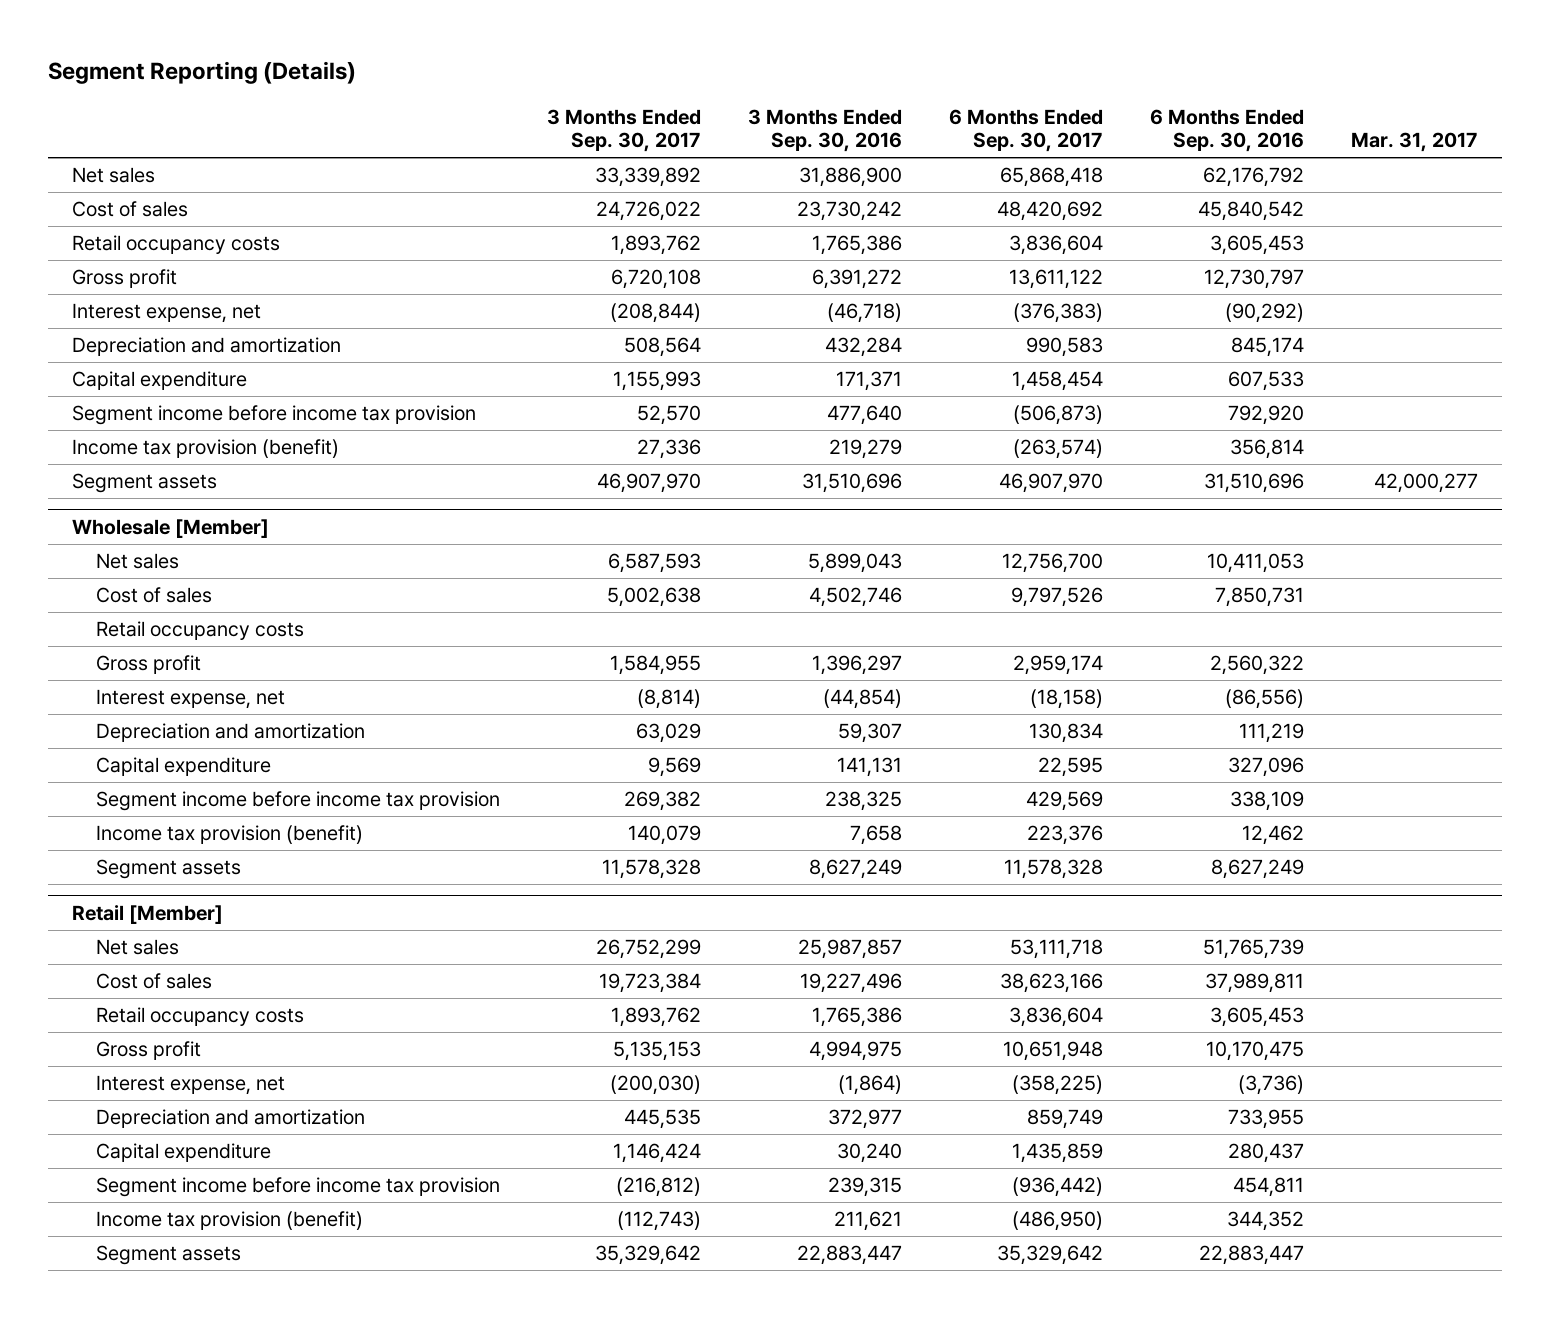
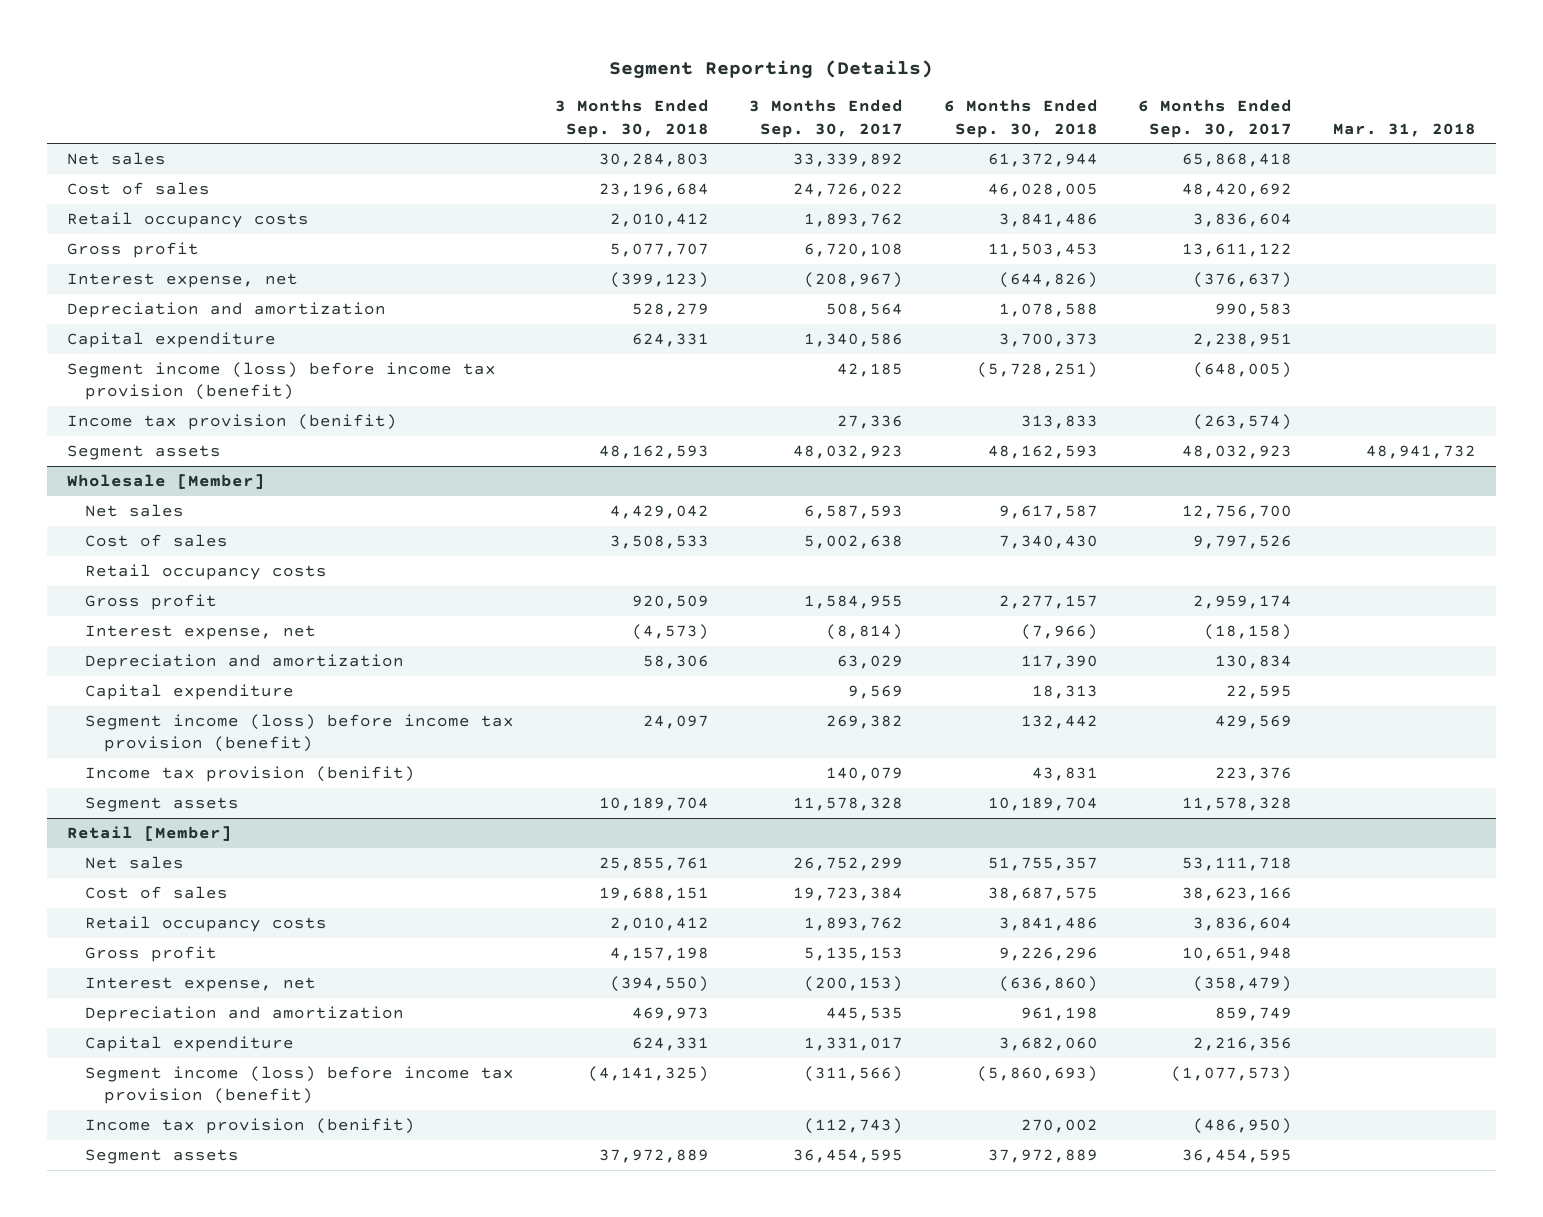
[747,108,902,153] 3 Months Ended Sep. 30, 2016 -> none
[1149,108,1304,153] 6 Months Ended Sep. 30, 2016 -> none
[1351,132,1479,153] Mar. 31, 2017 -> none
none -> [554,99,709,138] 3 Months Ended Sep. 30, 2018
none -> [943,99,1098,138] 6 Months Ended Sep. 30, 2018
none -> [1332,122,1476,137] Mar. 31, 2018
[609,303,701,324] (208,844) -> [804,272,904,289] (208,967)
[1012,303,1103,324] (376,383) -> [1193,272,1293,289] (376,637)
[612,371,701,392] 1,155,993 -> [804,333,904,348] 1,340,586
[1011,371,1103,392] 1,458,454 -> [1193,333,1293,348] 2,238,951
[71,405,476,426] Segment income before income tax provision -> [67,362,497,401] Segment income (loss) before income tax provision (benefit)
[636,405,701,426] 52,570 -> [837,363,904,378] 42,185
[1012,405,1103,426] (506,873) -> [1193,362,1293,379] (648,005)
[71,439,339,459] Income tax provision (benefit) -> [67,414,398,431] Income tax provision (benifit)
[596,473,701,494] 46,907,970 -> [793,445,904,460] 48,032,923
[998,473,1103,494] 46,907,970 -> [1182,445,1293,460] 48,032,923
[95,791,500,812] Segment income before income tax provision -> [85,714,515,753] Segment income (loss) before income tax provision (benefit)
[95,825,363,845] Income tax provision (benefit) -> [85,766,416,783] Income tax provision (benifit)
[609,1075,701,1096] (200,030) -> [804,976,904,993] (200,153)
[1011,1075,1103,1096] (358,225) -> [1193,976,1293,993] (358,479)
[612,1143,701,1164] 1,146,424 -> [804,1037,904,1052] 1,331,017
[1011,1143,1103,1164] 1,435,859 -> [1193,1037,1293,1052] 2,216,356
[95,1177,500,1198] Segment income before income tax provision -> [85,1066,515,1105] Segment income (loss) before income tax provision (benefit)
[615,1177,701,1198] (216,812) -> [804,1066,904,1083] (311,566)
[1011,1177,1103,1198] (936,442) -> [1171,1066,1293,1083] (1,077,573)
[95,1211,363,1231] Income tax provision (benefit) -> [85,1118,416,1135] Income tax provision (benifit)
[594,1245,701,1266] 35,329,642 -> [793,1149,904,1164] 36,454,595
[996,1245,1103,1266] 35,329,642 -> [1182,1149,1293,1164] 36,454,595

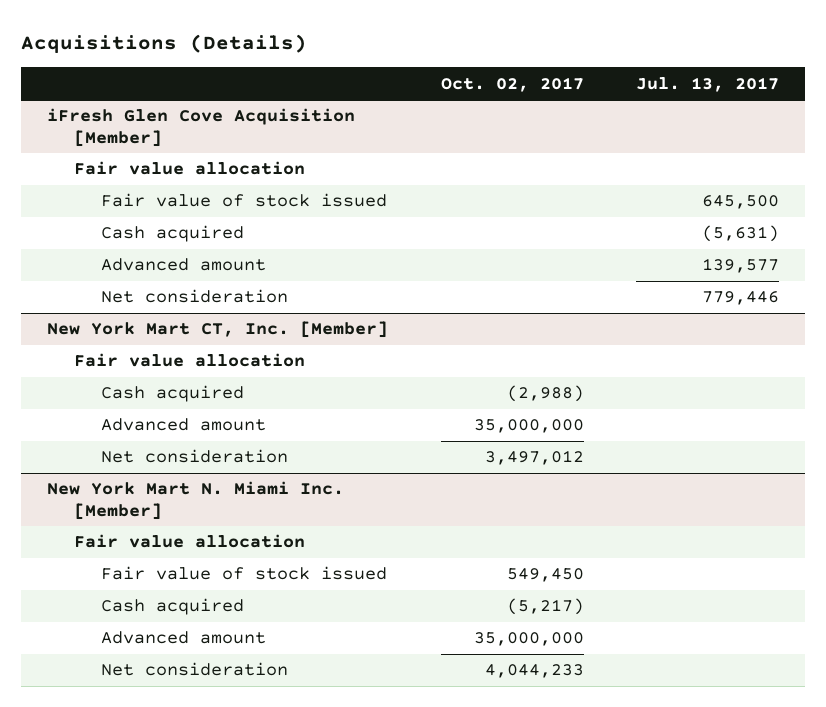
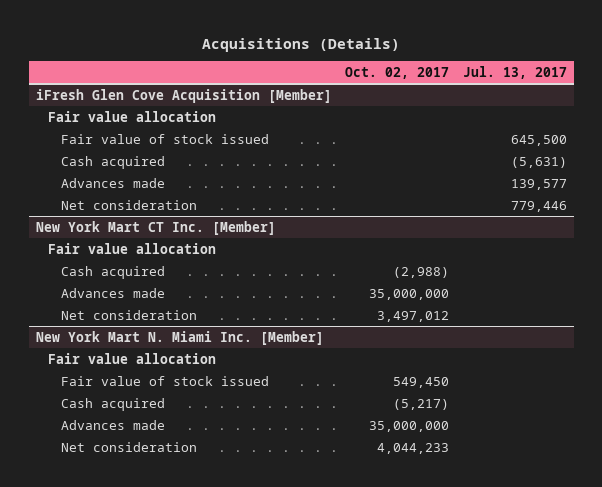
[101,258,267,272] Advanced amount -> [60,177,165,188] Advances made
[46,321,388,339] New York Mart CT, Inc. [Member] -> [35,220,276,235] New York Mart CT Inc. [Member]
[101,418,267,432] Advanced amount -> [60,287,165,298] Advances made
[101,631,267,645] Advanced amount -> [60,419,165,430] Advances made

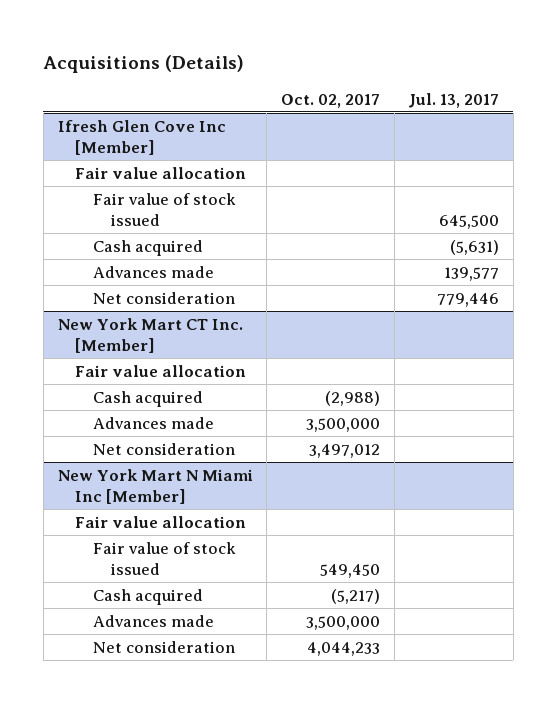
[35,88,332,103] iFresh Glen Cove Acquisition [Member] -> [57,119,226,155] Ifresh Glen Cove Inc [Member]
[369,288,450,300] 35,000,000 -> [305,417,380,432] 3,500,000
[35,330,324,345] New York Mart N. Miami Inc. [Member] -> [57,468,253,504] New York Mart N Miami Inc [Member]
[369,420,450,432] 35,000,000 -> [305,615,380,630] 3,500,000

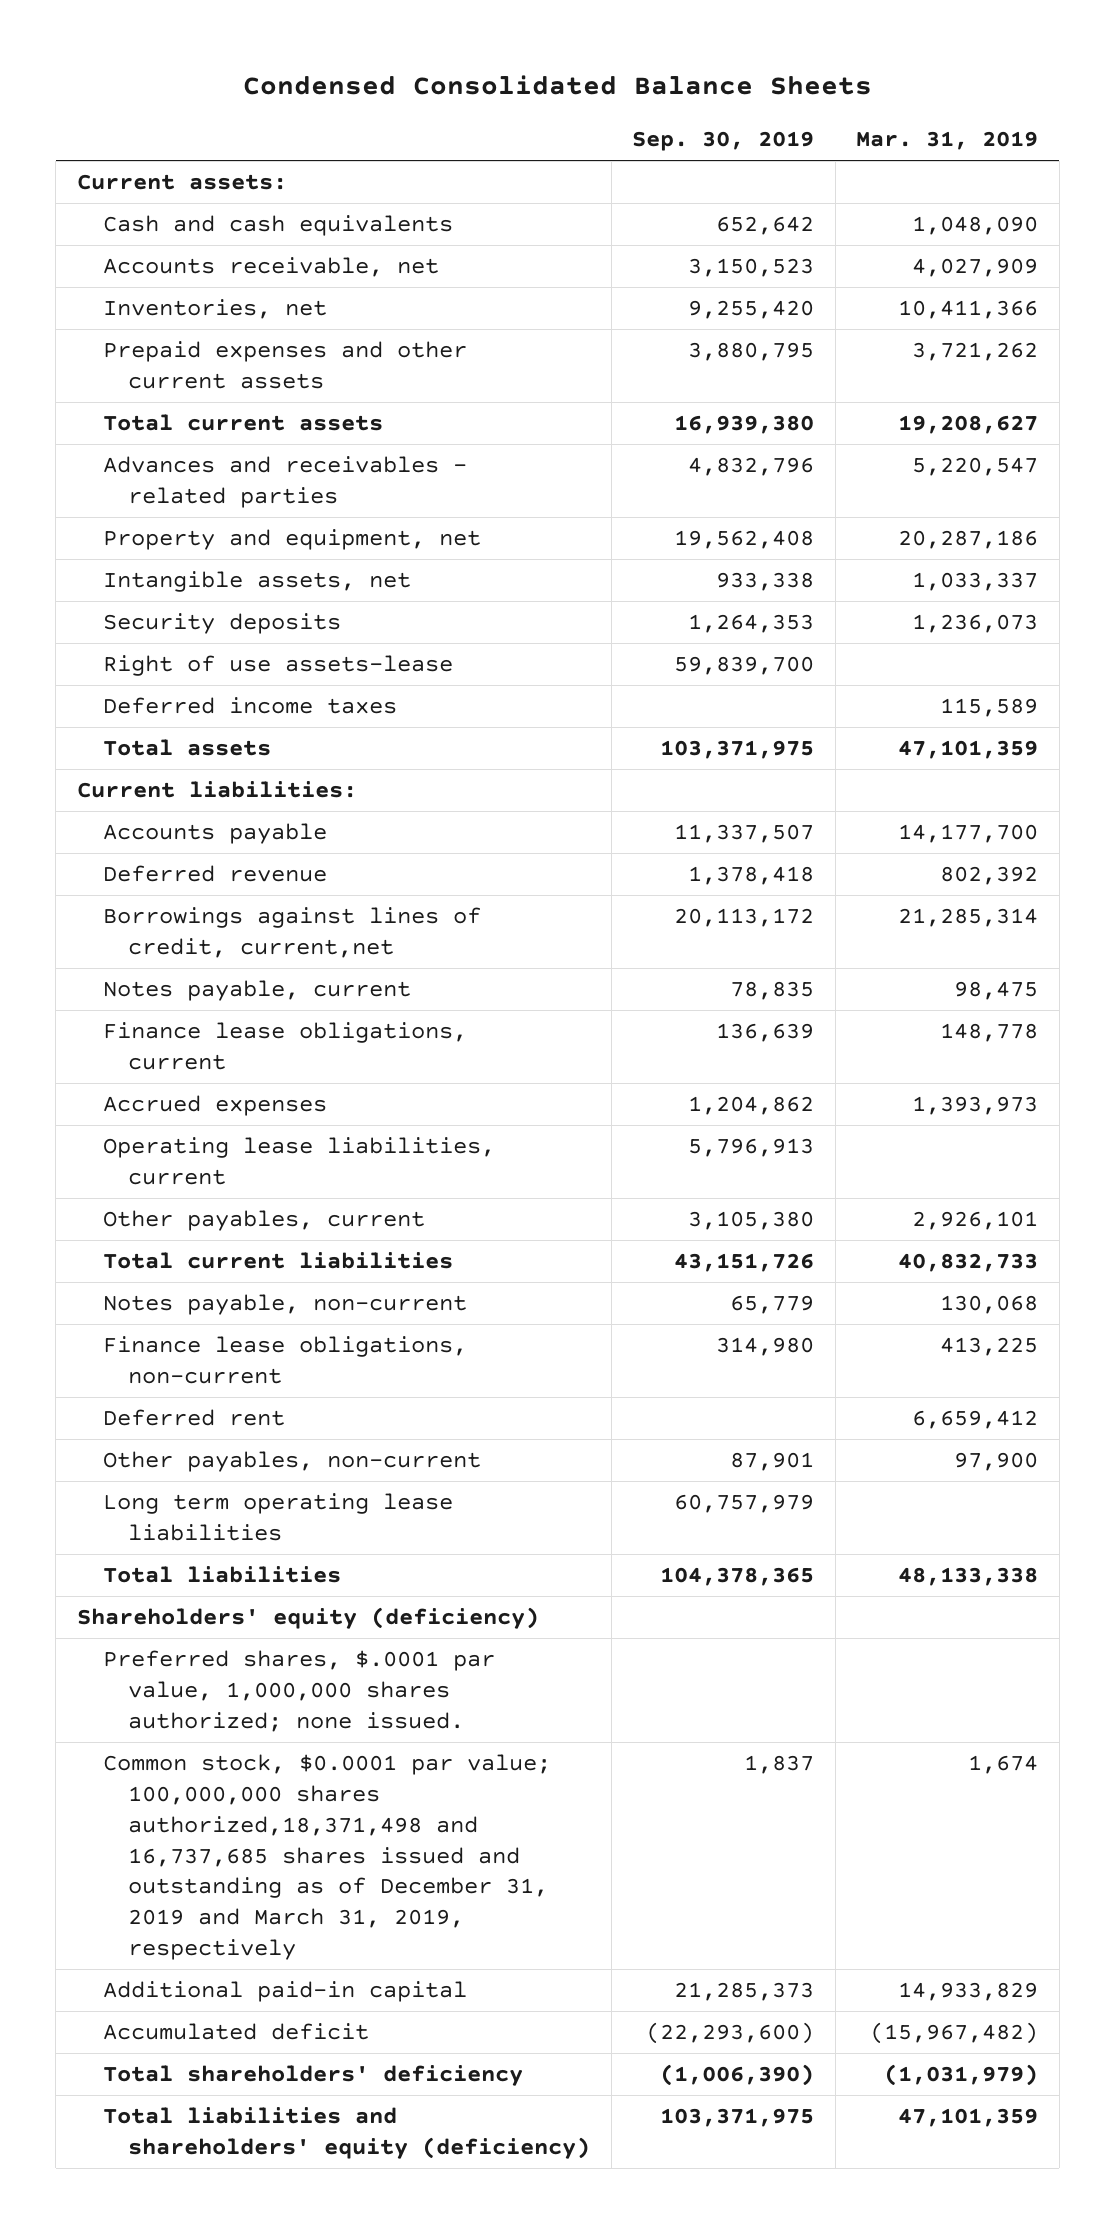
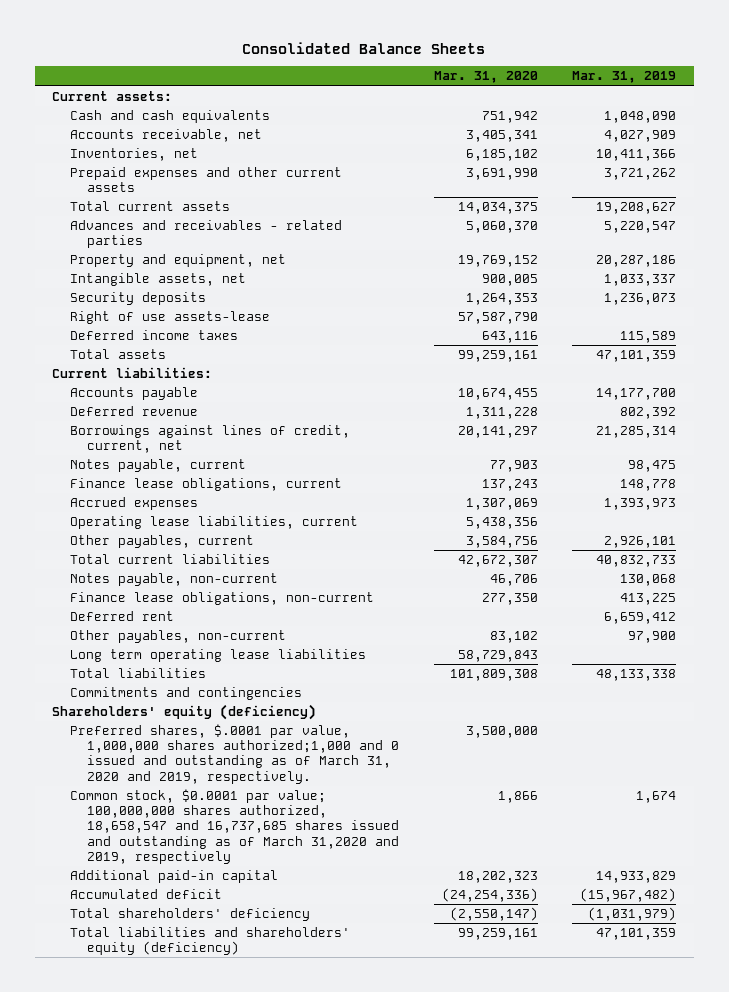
[242,74,872,95] Condensed Consolidated Balance Sheets -> [242,42,486,55] Consolidated Balance Sheets
[632,131,815,152] Sep. 30, 2019 -> none
none -> [433,71,538,84] Mar. 31, 2020
[102,907,481,959] Borrowings against lines of credit, current,net -> [69,424,350,454] Borrowings against lines of credit, current, net
none -> [69,686,302,700] Commitments and contingencies
[102,1650,495,1732] Preferred shares, $.0001 par value, 1,000,000 shares authorized; none issued. -> [69,723,399,784] Preferred shares, $.0001 par value, 1,000,000 shares authorized;1,000 and 0 issued and outstanding as of March 31, 2020 and 2019, respectively.
[102,1754,551,1961] Common stock, $0.0001 par value; 100,000,000 shares authorized,18,371,498 and 16,737,685 shares issued and outstanding as of December 31, 2019 and March 31, 2019, respectively -> [69,788,399,864] Common stock, $0.0001 par value; 100,000,000 shares authorized, 18,658,547 and 16,737,685 shares issued and outstanding as of March 31,2020 and 2019, respectively

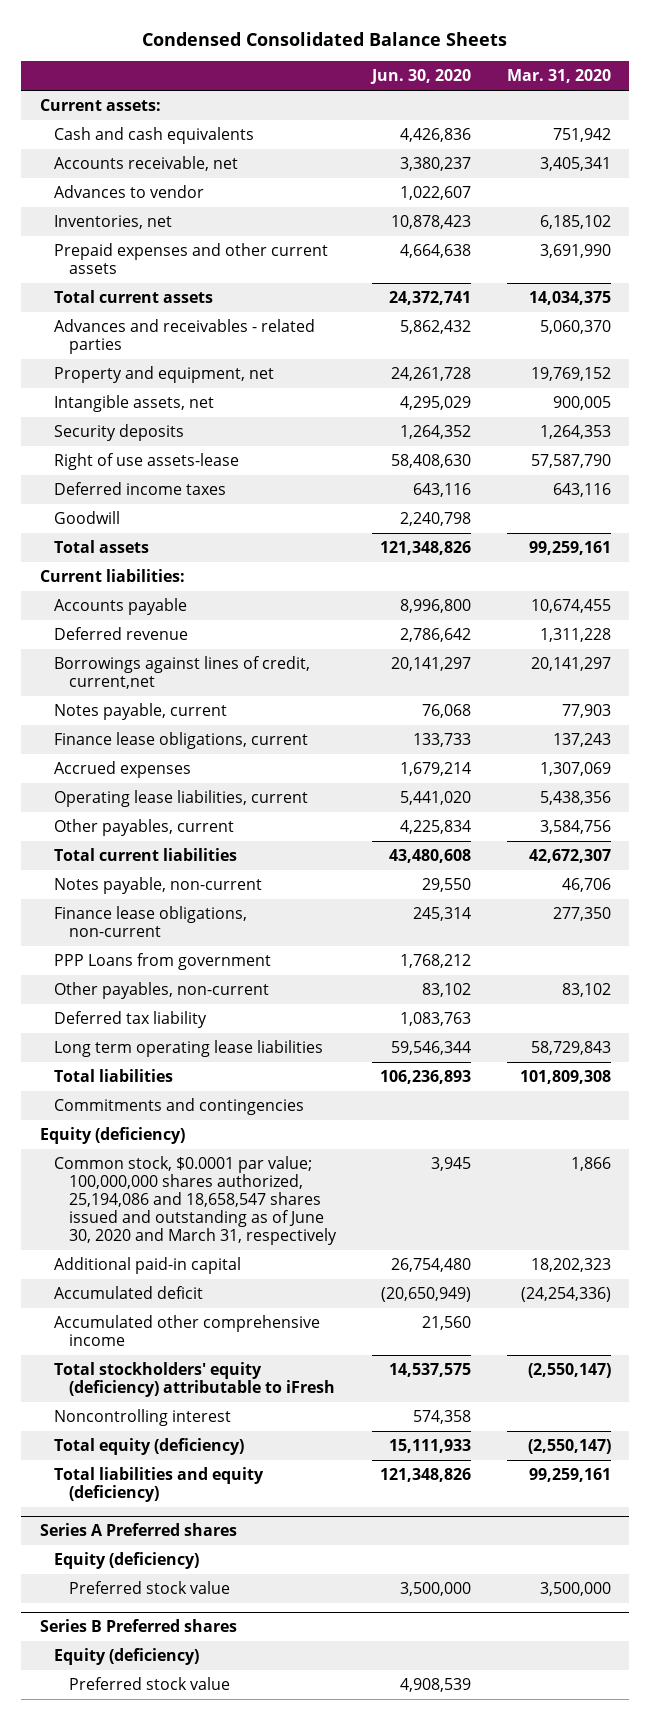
[242,42,486,55] Consolidated Balance Sheets -> [142,31,508,46] Condensed Consolidated Balance Sheets
[572,71,677,84] Mar. 31, 2019 -> none
none -> [369,69,471,85] Jun. 30, 2020
none -> [54,185,205,199] Advances to vendor
none -> [54,511,121,525] Goodwill
[69,424,350,454] Borrowings against lines of credit, current, net -> [54,656,311,690] Borrowings against lines of credit, current,net
[69,610,174,621] Deferred rent -> none
none -> [54,953,272,971] PPP Loans from government
none -> [54,1011,208,1029] Deferred tax liability
[69,723,399,784] Preferred shares, $.0001 par value, 1,000,000 shares authorized;1,000 and 0 issued and outstanding as of March 31, 2020 and 2019, respectively. -> none
[52,703,317,720] Shareholders' equity (deficiency) -> [39,1127,185,1145] Equity (deficiency)
[69,788,399,864] Common stock, $0.0001 par value; 100,000,000 shares authorized, 18,658,547 and 16,737,685 shares issued and outstanding as of March 31,2020 and 2019, respectively -> [54,1156,337,1246] Common stock, $0.0001 par value; 100,000,000 shares authorized, 25,194,086 and 18,658,547 shares issued and outstanding as of June 30, 2020 and March 31, respectively
none -> [54,1315,321,1347] Accumulated other comprehensive income
[69,907,310,921] Total shareholders' deficiency -> [54,1362,335,1398] Total stockholders' equity (deficiency) attributable to iFresh
none -> [54,1409,232,1427] Noncontrolling interest
none -> [54,1438,245,1456] Total equity (deficiency)
[69,926,350,956] Total liabilities and shareholders' equity (deficiency) -> [54,1467,265,1503] Total liabilities and equity (deficiency)
none -> [39,1523,237,1537] Series A Preferred shares
none -> [54,1552,200,1570] Equity (deficiency)
none -> [68,1581,230,1595] Preferred stock value
none -> [39,1619,237,1633] Series B Preferred shares
none -> [54,1648,200,1666] Equity (deficiency)
none -> [68,1677,230,1691] Preferred stock value

